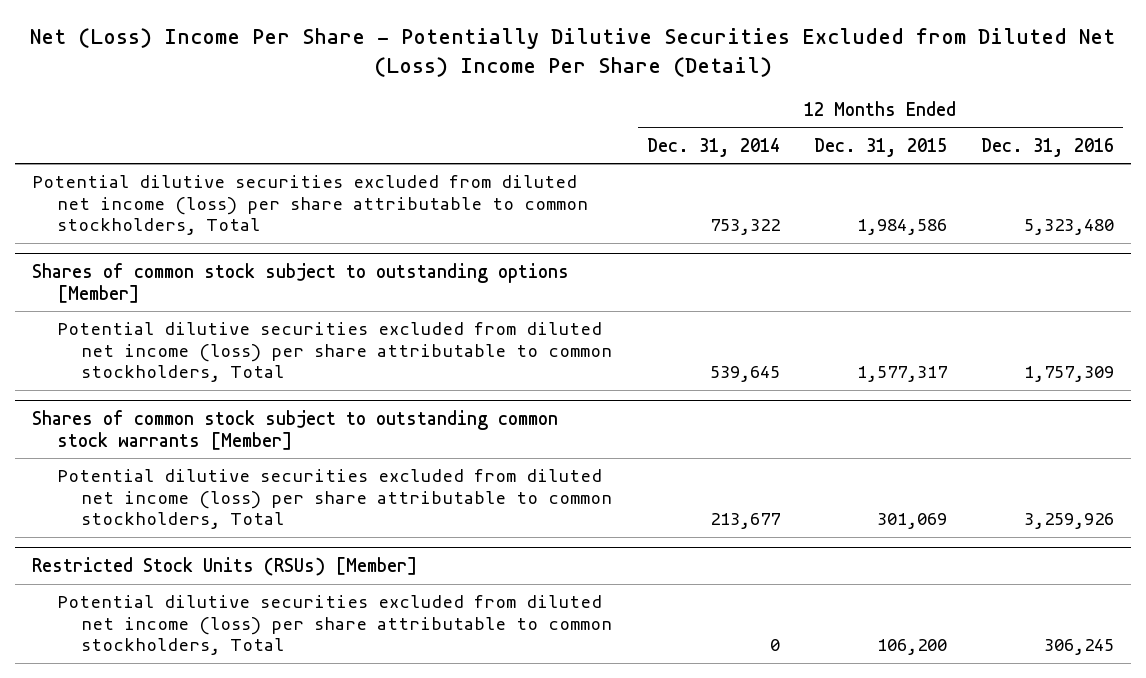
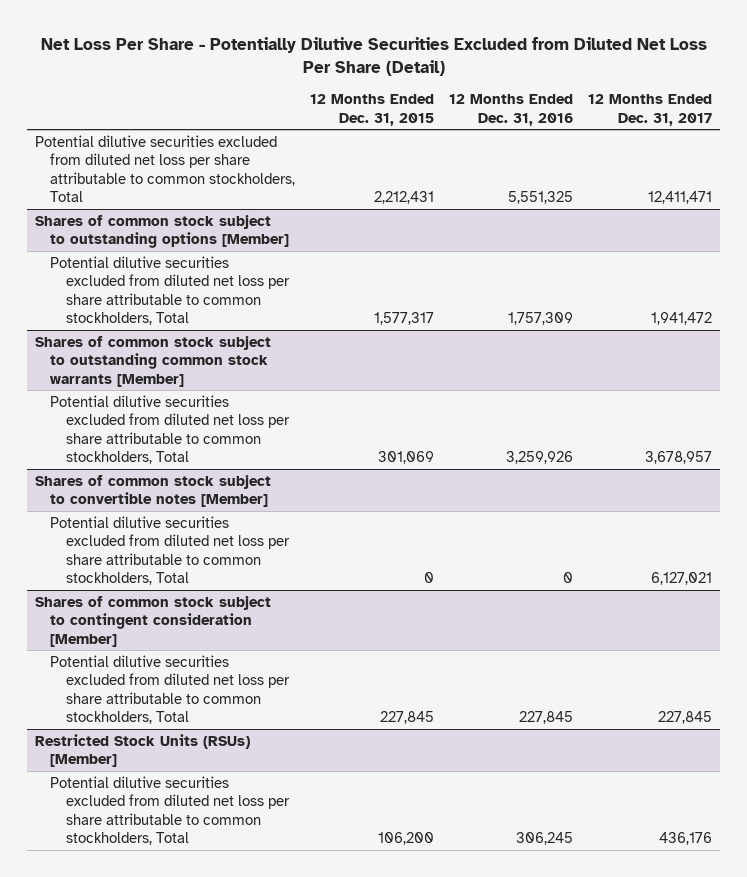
[30,27,1116,77] Net (Loss) Income Per Share - Potentially Dilutive Securities Excluded from Diluted Net (Loss) Income Per Share (Detail) -> [40,36,707,76] Net Loss Per Share - Potentially Dilutive Securities Excluded from Diluted Net Loss Per Share (Detail)
[646,137,780,157] Dec. 31, 2014 -> none
none -> [588,94,713,126] 12 Months Ended Dec. 31, 2017
[32,175,588,236] Potential dilutive securities excluded from diluted net income (loss) per share attributable to common stockholders, Total -> [34,134,296,203] Potential dilutive securities excluded from diluted net loss per share attributable to common stockholders, Total
[856,219,947,236] 1,984,586 -> [374,191,435,205] 2,212,431
[1024,219,1115,236] 5,323,480 -> [508,191,574,205] 5,551,325
[56,322,613,383] Potential dilutive securities excluded from diluted net income (loss) per share attributable to common stockholders, Total -> [50,255,291,326] Potential dilutive securities excluded from diluted net loss per share attributable to common stockholders, Total
[56,469,613,530] Potential dilutive securities excluded from diluted net income (loss) per share attributable to common stockholders, Total -> [50,394,291,465] Potential dilutive securities excluded from diluted net loss per share attributable to common stockholders, Total
none -> [34,474,271,508] Shares of common stock subject to convertible notes [Member]
none -> [50,515,291,586] Potential dilutive securities excluded from diluted net loss per share attributable to common stockholders, Total
none -> [34,595,271,647] Shares of common stock subject to contingent consideration [Member]
none -> [50,654,291,725] Potential dilutive securities excluded from diluted net loss per share attributable to common stockholders, Total
[56,595,613,656] Potential dilutive securities excluded from diluted net income (loss) per share attributable to common stockholders, Total -> [50,775,291,846] Potential dilutive securities excluded from diluted net loss per share attributable to common stockholders, Total

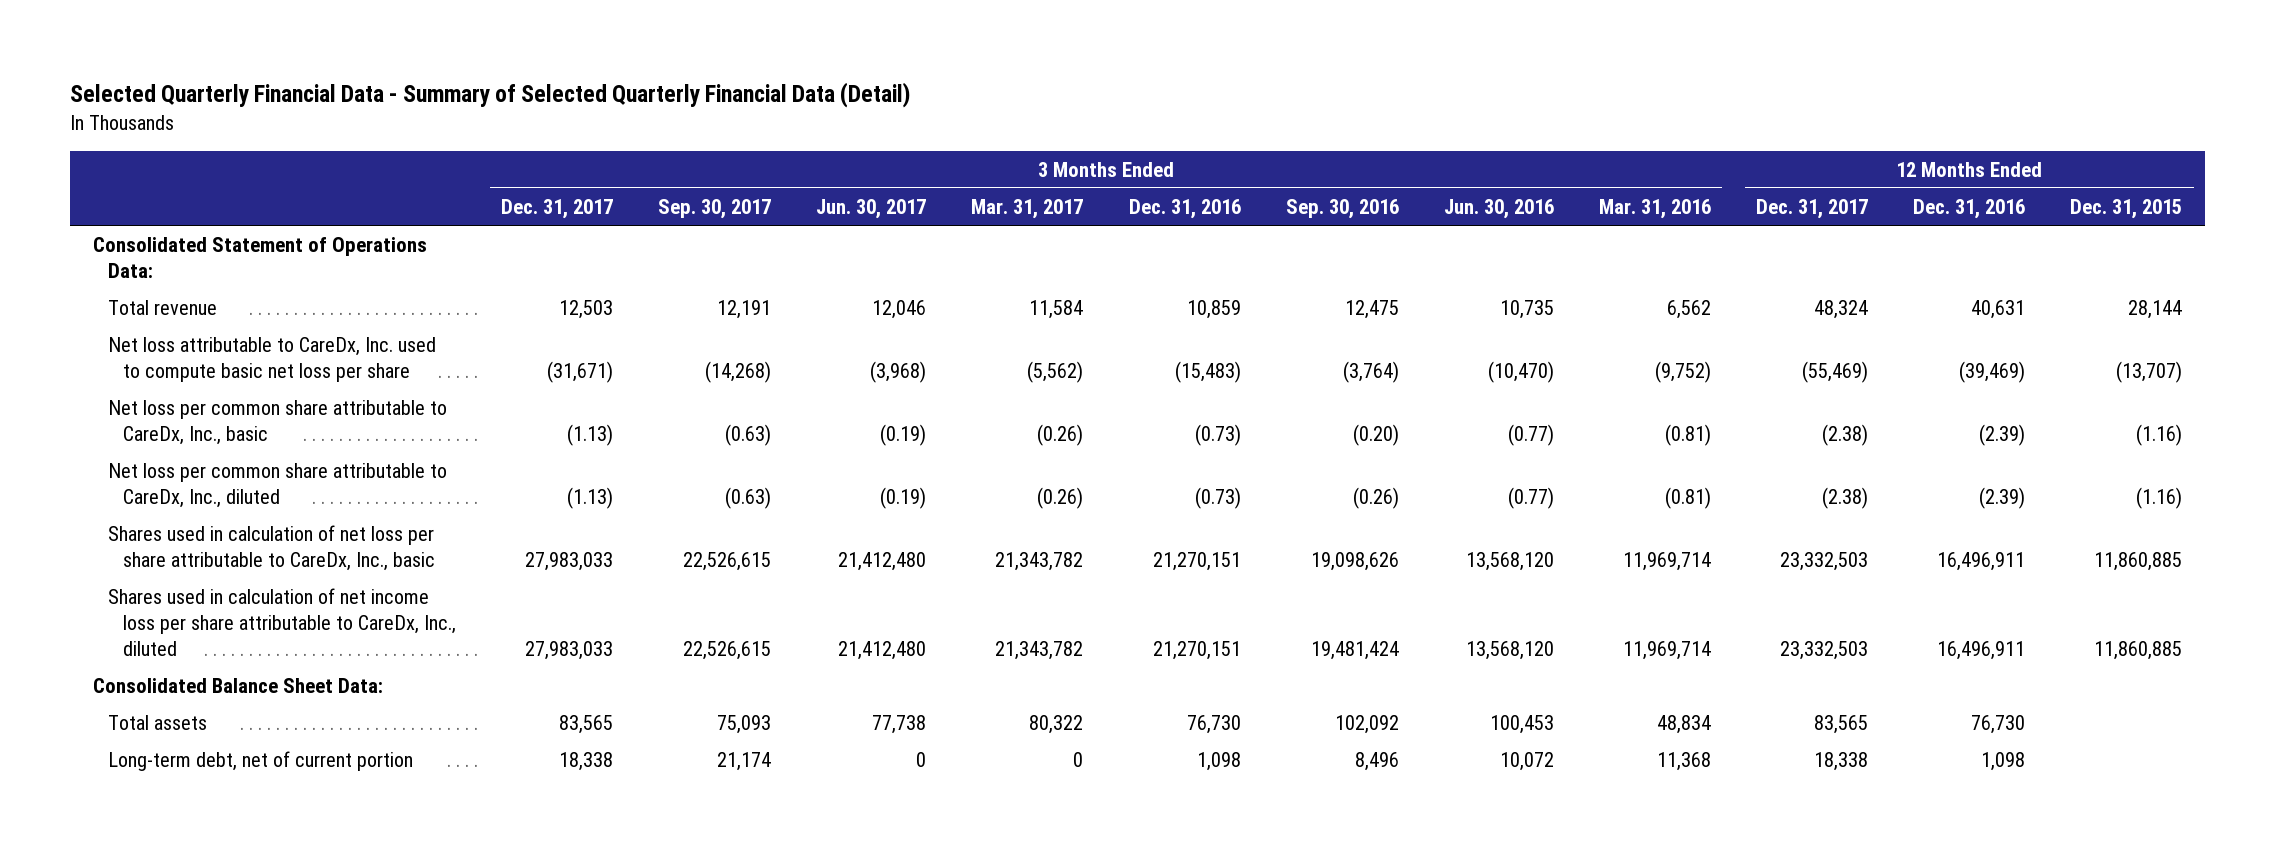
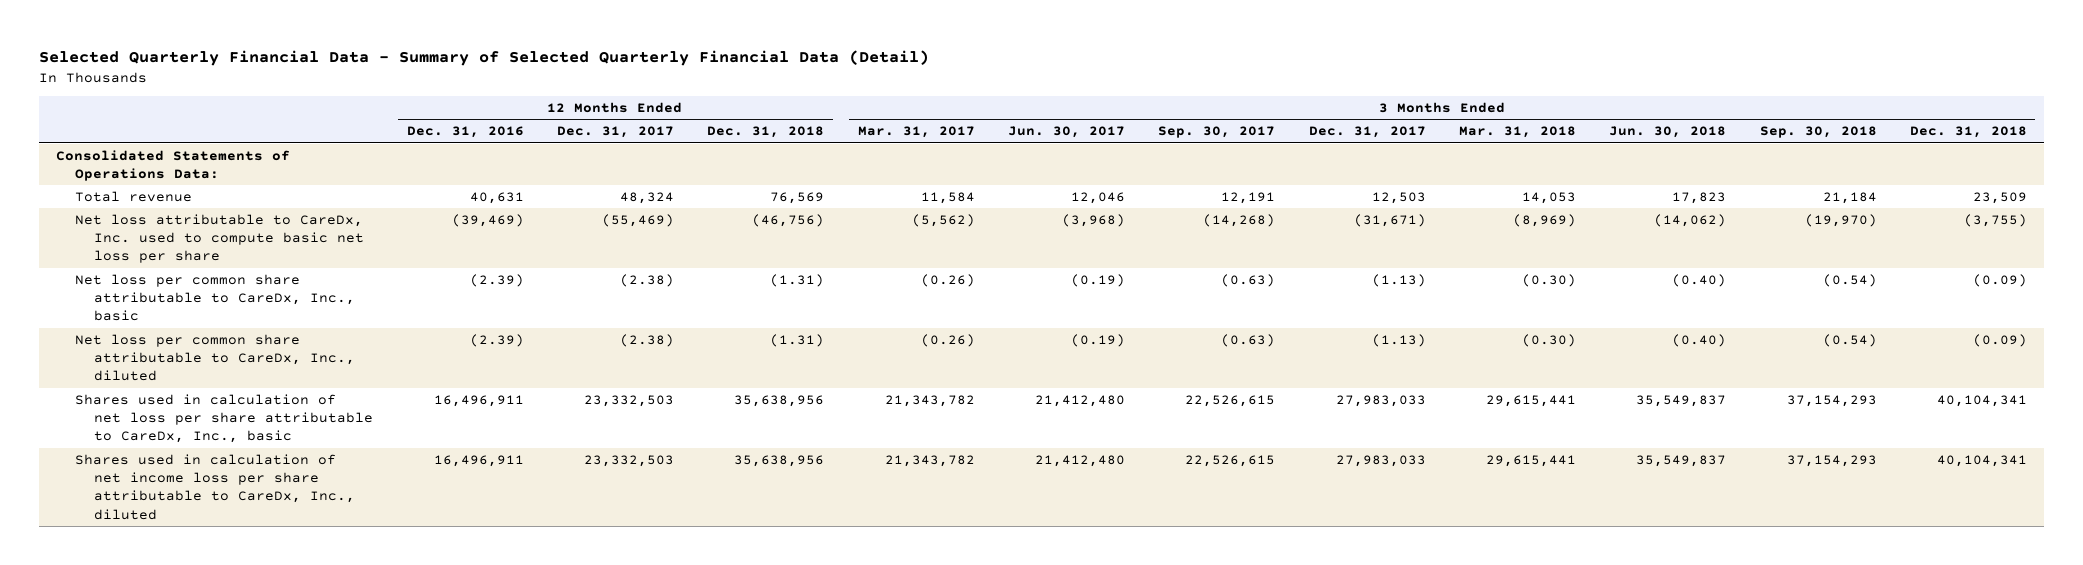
[1128,198,1241,219] Dec. 31, 2016 -> none
[1285,198,1399,219] Sep. 30, 2016 -> none
[1443,198,1554,219] Jun. 30, 2016 -> none
[1599,198,1712,219] Mar. 31, 2016 -> none
[2070,198,2183,219] Dec. 31, 2015 -> none
none -> [707,126,825,139] Dec. 31, 2018
none -> [1458,126,1576,139] Mar. 31, 2018
none -> [1609,126,1727,139] Jun. 30, 2018
none -> [1759,126,1877,139] Sep. 30, 2018
none -> [1910,126,2028,139] Dec. 31, 2018
[92,236,427,278] Consolidated Statement of Operations Data: -> [55,149,290,182] Consolidated Statements of Operations Data:
[92,677,383,693] Consolidated Balance Sheet Data: -> none
[107,714,207,730] Total assets -> none
[107,750,413,771] Long-term debt, net of current portion -> none

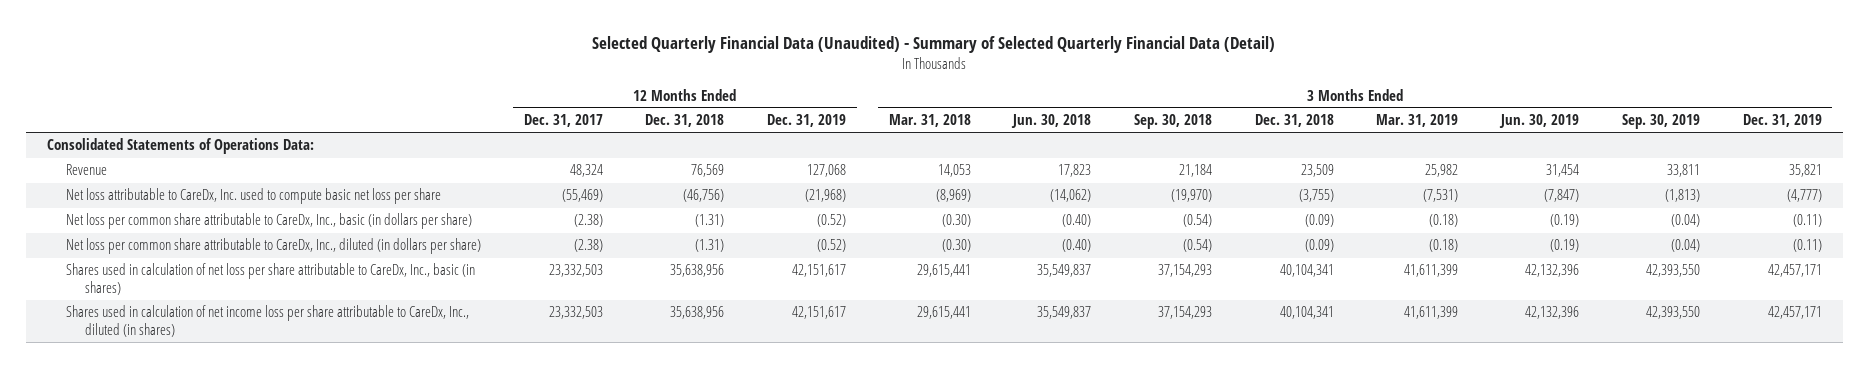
[38,49,929,66] Selected Quarterly Financial Data - Summary of Selected Quarterly Financial Data (Detail) -> [592,35,1276,53] Selected Quarterly Financial Data (Unaudited) - Summary of Selected Quarterly Financial Data (Detail)
[406,126,524,139] Dec. 31, 2016 -> none
[857,126,975,139] Mar. 31, 2017 -> none
[1007,126,1125,139] Jun. 30, 2017 -> none
[1158,126,1276,139] Sep. 30, 2017 -> none
[1308,126,1426,139] Dec. 31, 2017 -> none
none -> [767,114,847,128] Dec. 31, 2019
none -> [1376,114,1459,128] Mar. 31, 2019
none -> [1499,114,1580,129] Jun. 30, 2019
none -> [1621,114,1700,130] Sep. 30, 2019
none -> [1742,114,1822,128] Dec. 31, 2019
[74,190,192,202] Total revenue -> [65,164,107,176] Revenue
[74,273,356,322] Net loss per common share attributable to CareDx, Inc., basic -> [65,213,472,230] Net loss per common share attributable to CareDx, Inc., basic (in dollars per share)
[74,333,356,382] Net loss per common share attributable to CareDx, Inc., diluted -> [65,238,481,255] Net loss per common share attributable to CareDx, Inc., diluted (in dollars per share)
[74,393,374,444] Shares used in calculation of net loss per share attributable to CareDx, Inc., basic -> [65,263,475,296] Shares used in calculation of net loss per share attributable to CareDx, Inc., basic (in shares)
[74,453,356,520] Shares used in calculation of net income loss per share attributable to CareDx, Inc., diluted -> [65,305,469,338] Shares used in calculation of net income loss per share attributable to CareDx, Inc., diluted (in shares)

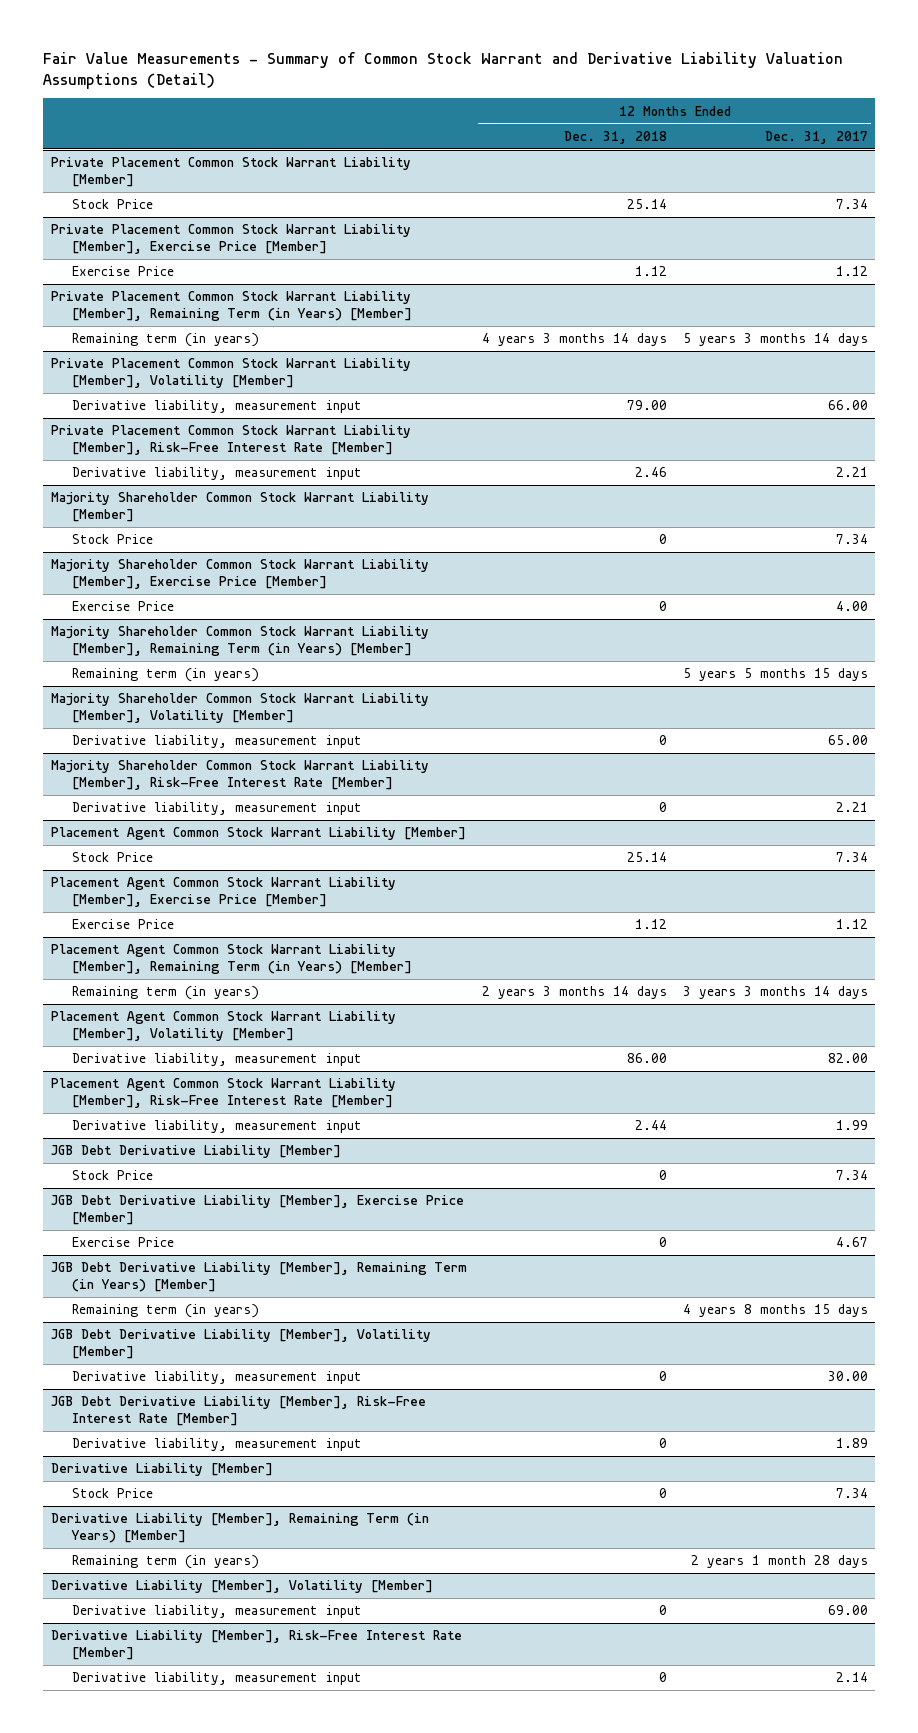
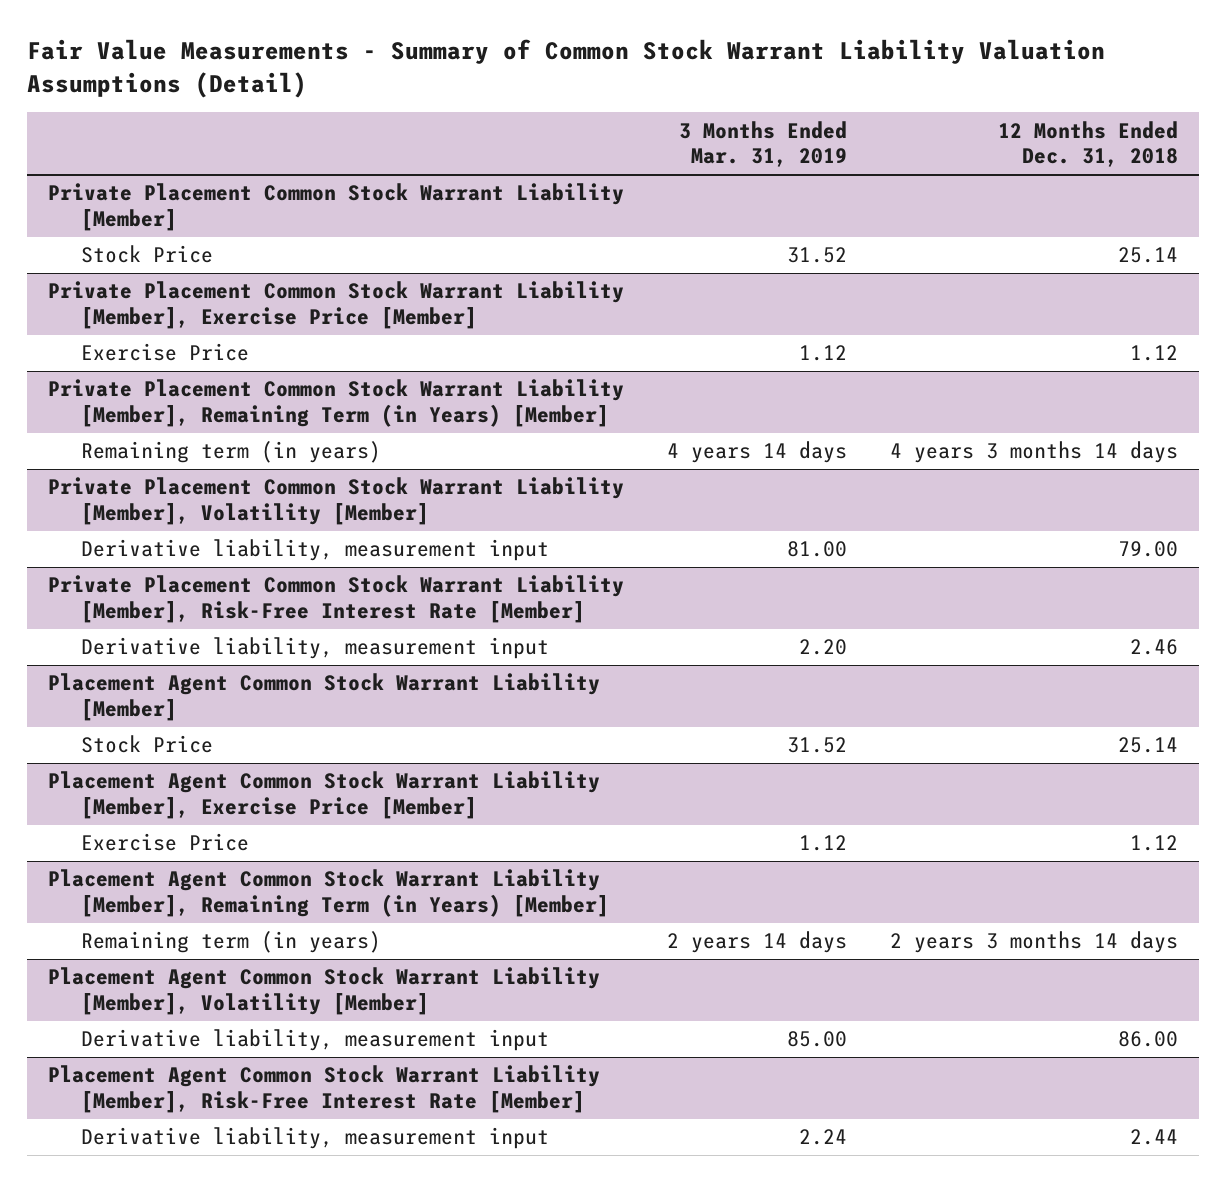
[43,51,844,89] Fair Value Measurements - Summary of Common Stock Warrant and Derivative Liability Valuation Assumptions (Detail) -> [26,39,1105,98] Fair Value Measurements - Summary of Common Stock Warrant Liability Valuation Assumptions (Detail)
[764,130,868,144] Dec. 31, 2017 -> none
none -> [679,120,848,168] 3 Months Ended Mar. 31, 2019
[50,492,429,522] Majority Shareholder Common Stock Warrant Liability [Member] -> none
[72,534,154,545] Stock Price -> none
[50,559,429,589] Majority Shareholder Common Stock Warrant Liability [Member], Exercise Price [Member] -> none
[72,601,175,612] Exercise Price -> none
[50,626,429,656] Majority Shareholder Common Stock Warrant Liability [Member], Remaining Term (in Years) [Member] -> none
[72,668,260,683] Remaining term (in years) -> none
[50,693,429,723] Majority Shareholder Common Stock Warrant Liability [Member], Volatility [Member] -> none
[72,735,363,749] Derivative liability, measurement input -> none
[50,760,429,790] Majority Shareholder Common Stock Warrant Liability [Member], Risk-Free Interest Rate [Member] -> none
[72,802,363,816] Derivative liability, measurement input -> none
[50,1145,341,1159] JGB Debt Derivative Liability [Member] -> none
[72,1170,154,1181] Stock Price -> none
[50,1195,464,1225] JGB Debt Derivative Liability [Member], Exercise Price [Member] -> none
[72,1237,175,1248] Exercise Price -> none
[50,1262,467,1292] JGB Debt Derivative Liability [Member], Remaining Term (in Years) [Member] -> none
[72,1304,260,1319] Remaining term (in years) -> none
[50,1329,431,1359] JGB Debt Derivative Liability [Member], Volatility [Member] -> none
[72,1371,363,1385] Derivative liability, measurement input -> none
[50,1396,426,1426] JGB Debt Derivative Liability [Member], Risk-Free Interest Rate [Member] -> none
[72,1438,363,1452] Derivative liability, measurement input -> none
[50,1463,273,1477] Derivative Liability [Member] -> none
[72,1488,154,1499] Stock Price -> none
[50,1513,429,1543] Derivative Liability [Member], Remaining Term (in Years) [Member] -> none
[72,1555,260,1570] Remaining term (in years) -> none
[50,1580,433,1594] Derivative Liability [Member], Volatility [Member] -> none
[72,1605,363,1619] Derivative liability, measurement input -> none
[50,1630,462,1660] Derivative Liability [Member], Risk-Free Interest Rate [Member] -> none
[72,1672,363,1686] Derivative liability, measurement input -> none

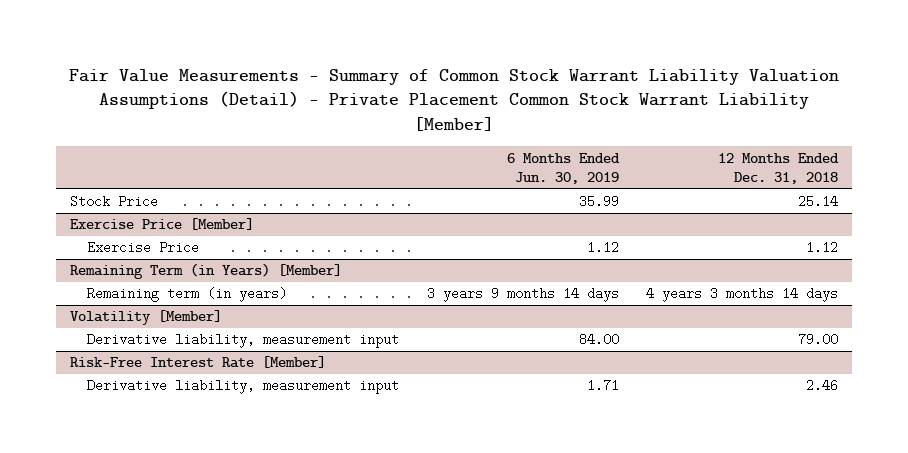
[26,39,1105,98] Fair Value Measurements - Summary of Common Stock Warrant Liability Valuation Assumptions (Detail) -> [68,68,839,132] Fair Value Measurements - Summary of Common Stock Warrant Liability Valuation Assumptions (Detail) - Private Placement Common Stock Warrant Liability [Member]
[679,120,848,168] 3 Months Ended Mar. 31, 2019 -> none
none -> [506,152,620,184] 6 Months Ended Jun. 30, 2019
[48,183,625,232] Private Placement Common Stock Warrant Liability [Member] -> none
[48,281,625,330] Private Placement Common Stock Warrant Liability [Member], Exercise Price [Member] -> none
none -> [69,218,254,231] Exercise Price [Member]
[48,379,625,428] Private Placement Common Stock Warrant Liability [Member], Remaining Term (in Years) [Member] -> none
none -> [69,263,342,280] Remaining Term (in Years) [Member]
[48,477,625,526] Private Placement Common Stock Warrant Liability [Member], Volatility [Member] -> none
none -> [69,310,222,326] Volatility [Member]
[48,575,625,624] Private Placement Common Stock Warrant Liability [Member], Risk-Free Interest Rate [Member] -> none
none -> [69,356,326,369] Risk-Free Interest Rate [Member]
[48,673,601,722] Placement Agent Common Stock Warrant Liability [Member] -> none
[80,735,213,754] Stock Price -> none
[48,771,601,820] Placement Agent Common Stock Warrant Liability [Member], Exercise Price [Member] -> none
[80,833,249,852] Exercise Price -> none
[48,869,609,918] Placement Agent Common Stock Warrant Liability [Member], Remaining Term (in Years) [Member] -> none
[80,931,381,954] Remaining term (in years) -> none
[48,967,601,1016] Placement Agent Common Stock Warrant Liability [Member], Volatility [Member] -> none
[80,1029,549,1052] Derivative liability, measurement input -> none
[48,1065,601,1114] Placement Agent Common Stock Warrant Liability [Member], Risk-Free Interest Rate [Member] -> none
[80,1127,549,1150] Derivative liability, measurement input -> none

